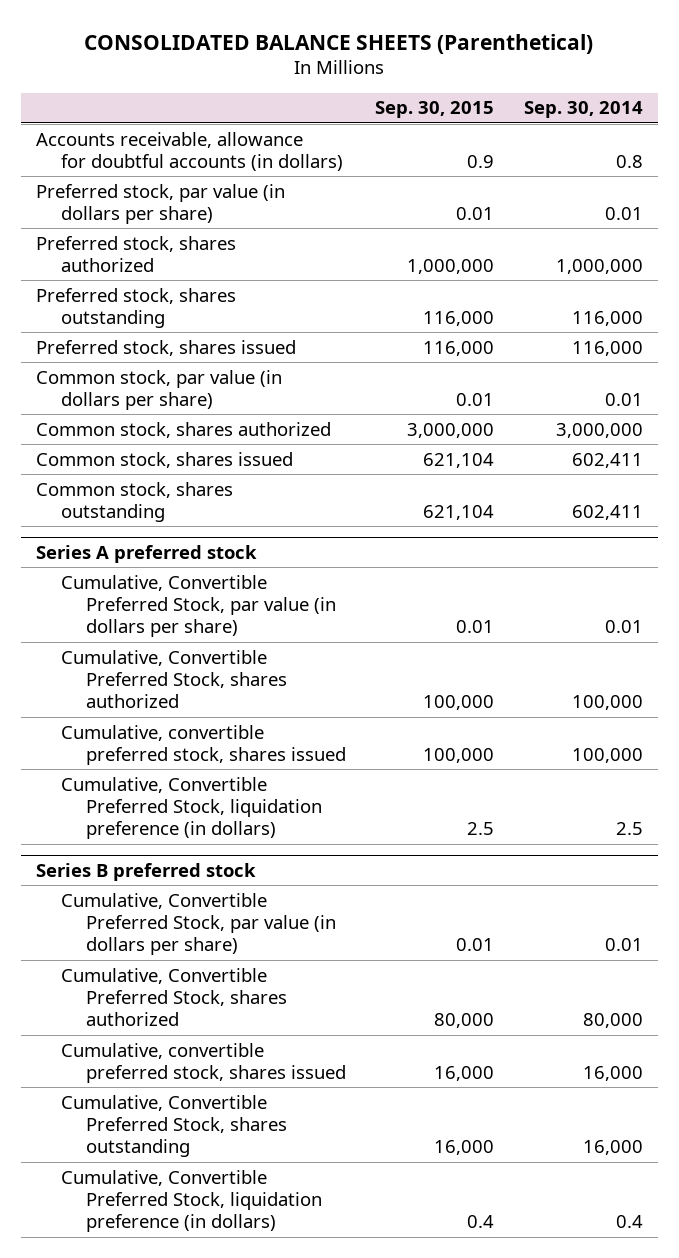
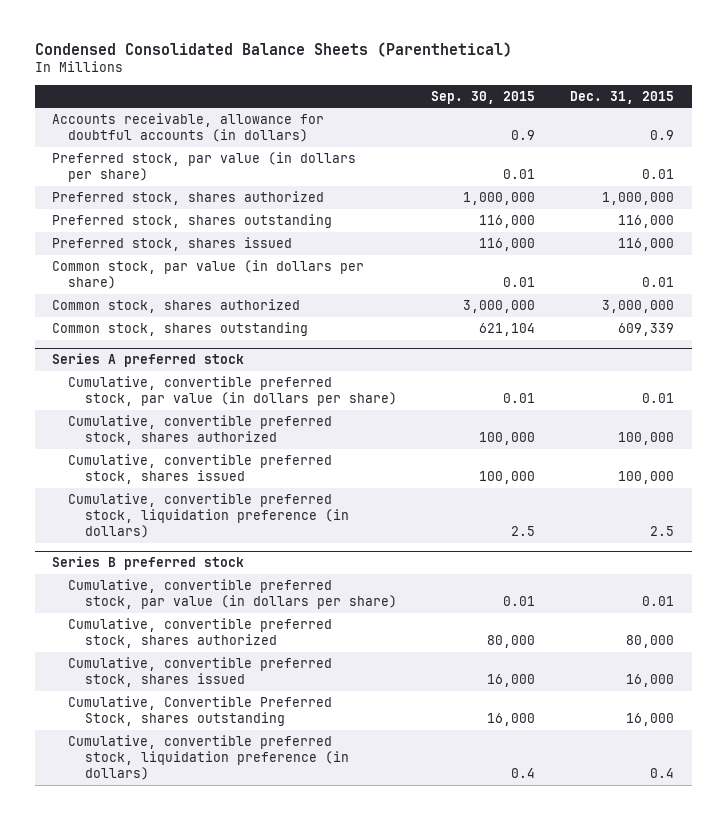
[84,33,594,54] CONSOLIDATED BALANCE SHEETS (Parenthetical) -> [34,41,512,57] Condensed Consolidated Balance Sheets (Parenthetical)
[523,101,643,119] Sep. 30, 2014 -> none
none -> [570,90,675,104] Dec. 31, 2015
[35,451,293,468] Common stock, shares issued -> none
[60,574,336,638] Cumulative, Convertible Preferred Stock, par value (in dollars per share) -> [68,375,397,407] Cumulative, convertible preferred stock, par value (in dollars per share)
[60,649,287,709] Cumulative, Convertible Preferred Stock, shares authorized -> [68,414,333,446] Cumulative, convertible preferred stock, shares authorized
[60,776,322,840] Cumulative, Convertible Preferred Stock, liquidation preference (in dollars) -> [68,492,349,539] Cumulative, convertible preferred stock, liquidation preference (in dollars)
[60,892,336,956] Cumulative, Convertible Preferred Stock, par value (in dollars per share) -> [68,578,397,610] Cumulative, convertible preferred stock, par value (in dollars per share)
[60,967,287,1027] Cumulative, Convertible Preferred Stock, shares authorized -> [68,617,333,649] Cumulative, convertible preferred stock, shares authorized
[60,1169,322,1233] Cumulative, Convertible Preferred Stock, liquidation preference (in dollars) -> [68,734,349,781] Cumulative, convertible preferred stock, liquidation preference (in dollars)

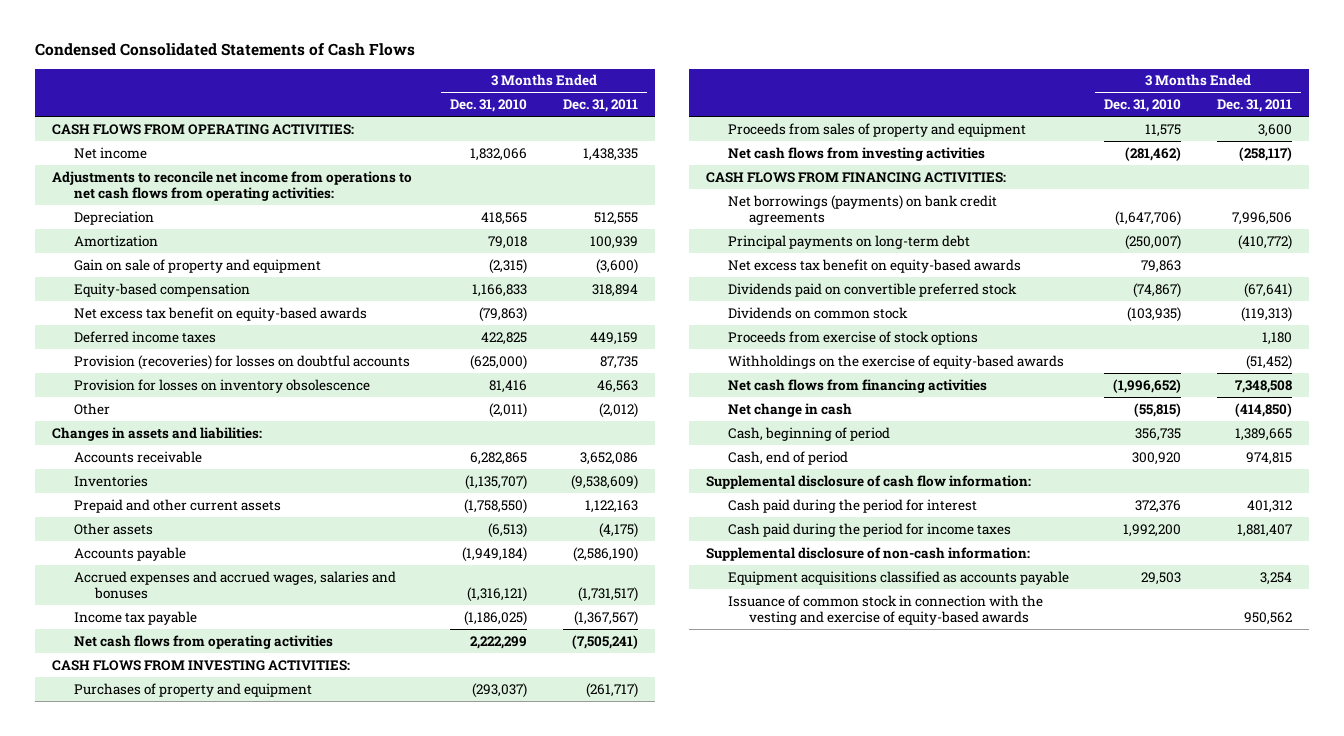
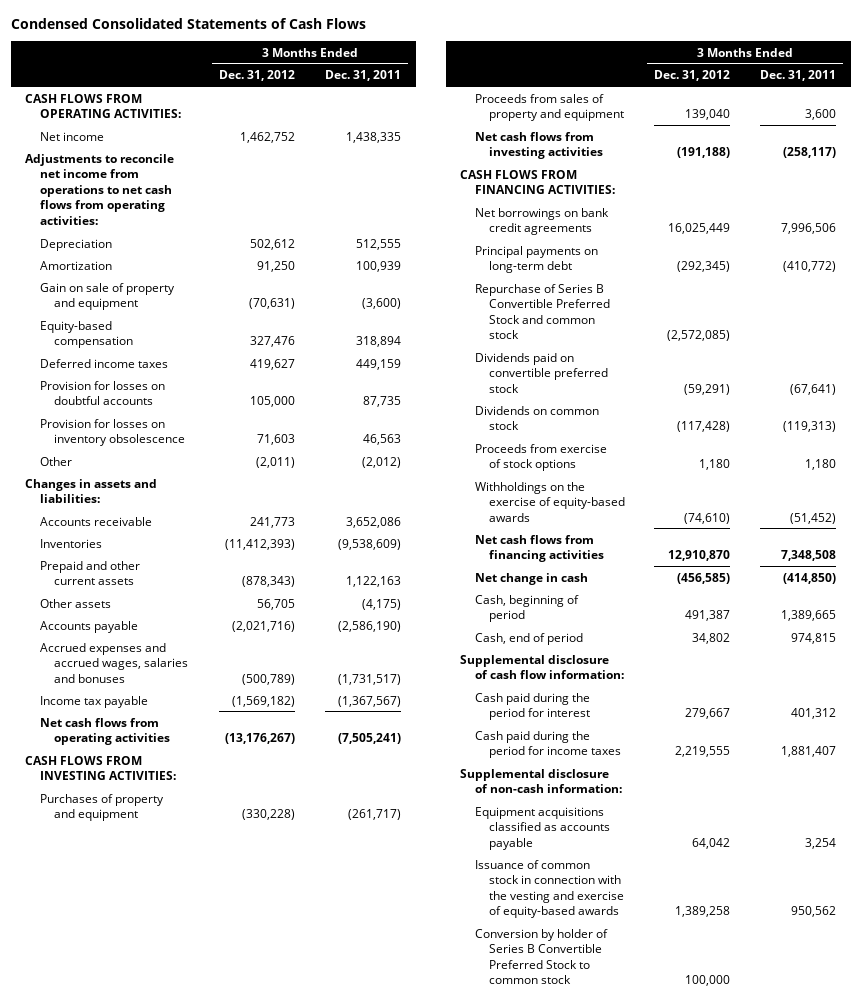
[450,99,528,113] Dec. 31, 2010 -> none
none -> [219,70,296,82] Dec. 31, 2012
[73,306,367,321] Net excess tax benefit on equity-based awards -> none
[73,354,410,370] Provision (recoveries) for losses on doubtful accounts -> [39,380,165,406] Provision for losses on doubtful accounts
[727,194,997,226] Net borrowings (payments) on bank credit agreements -> [474,207,609,236] Net borrowings on bank credit agreements
[727,258,1021,273] Net excess tax benefit on equity-based awards -> none
none -> [474,283,610,340] Repurchase of Series B Convertible Preferred Stock and common stock
none -> [474,928,608,985] Conversion by holder of Series B Convertible Preferred Stock to common stock

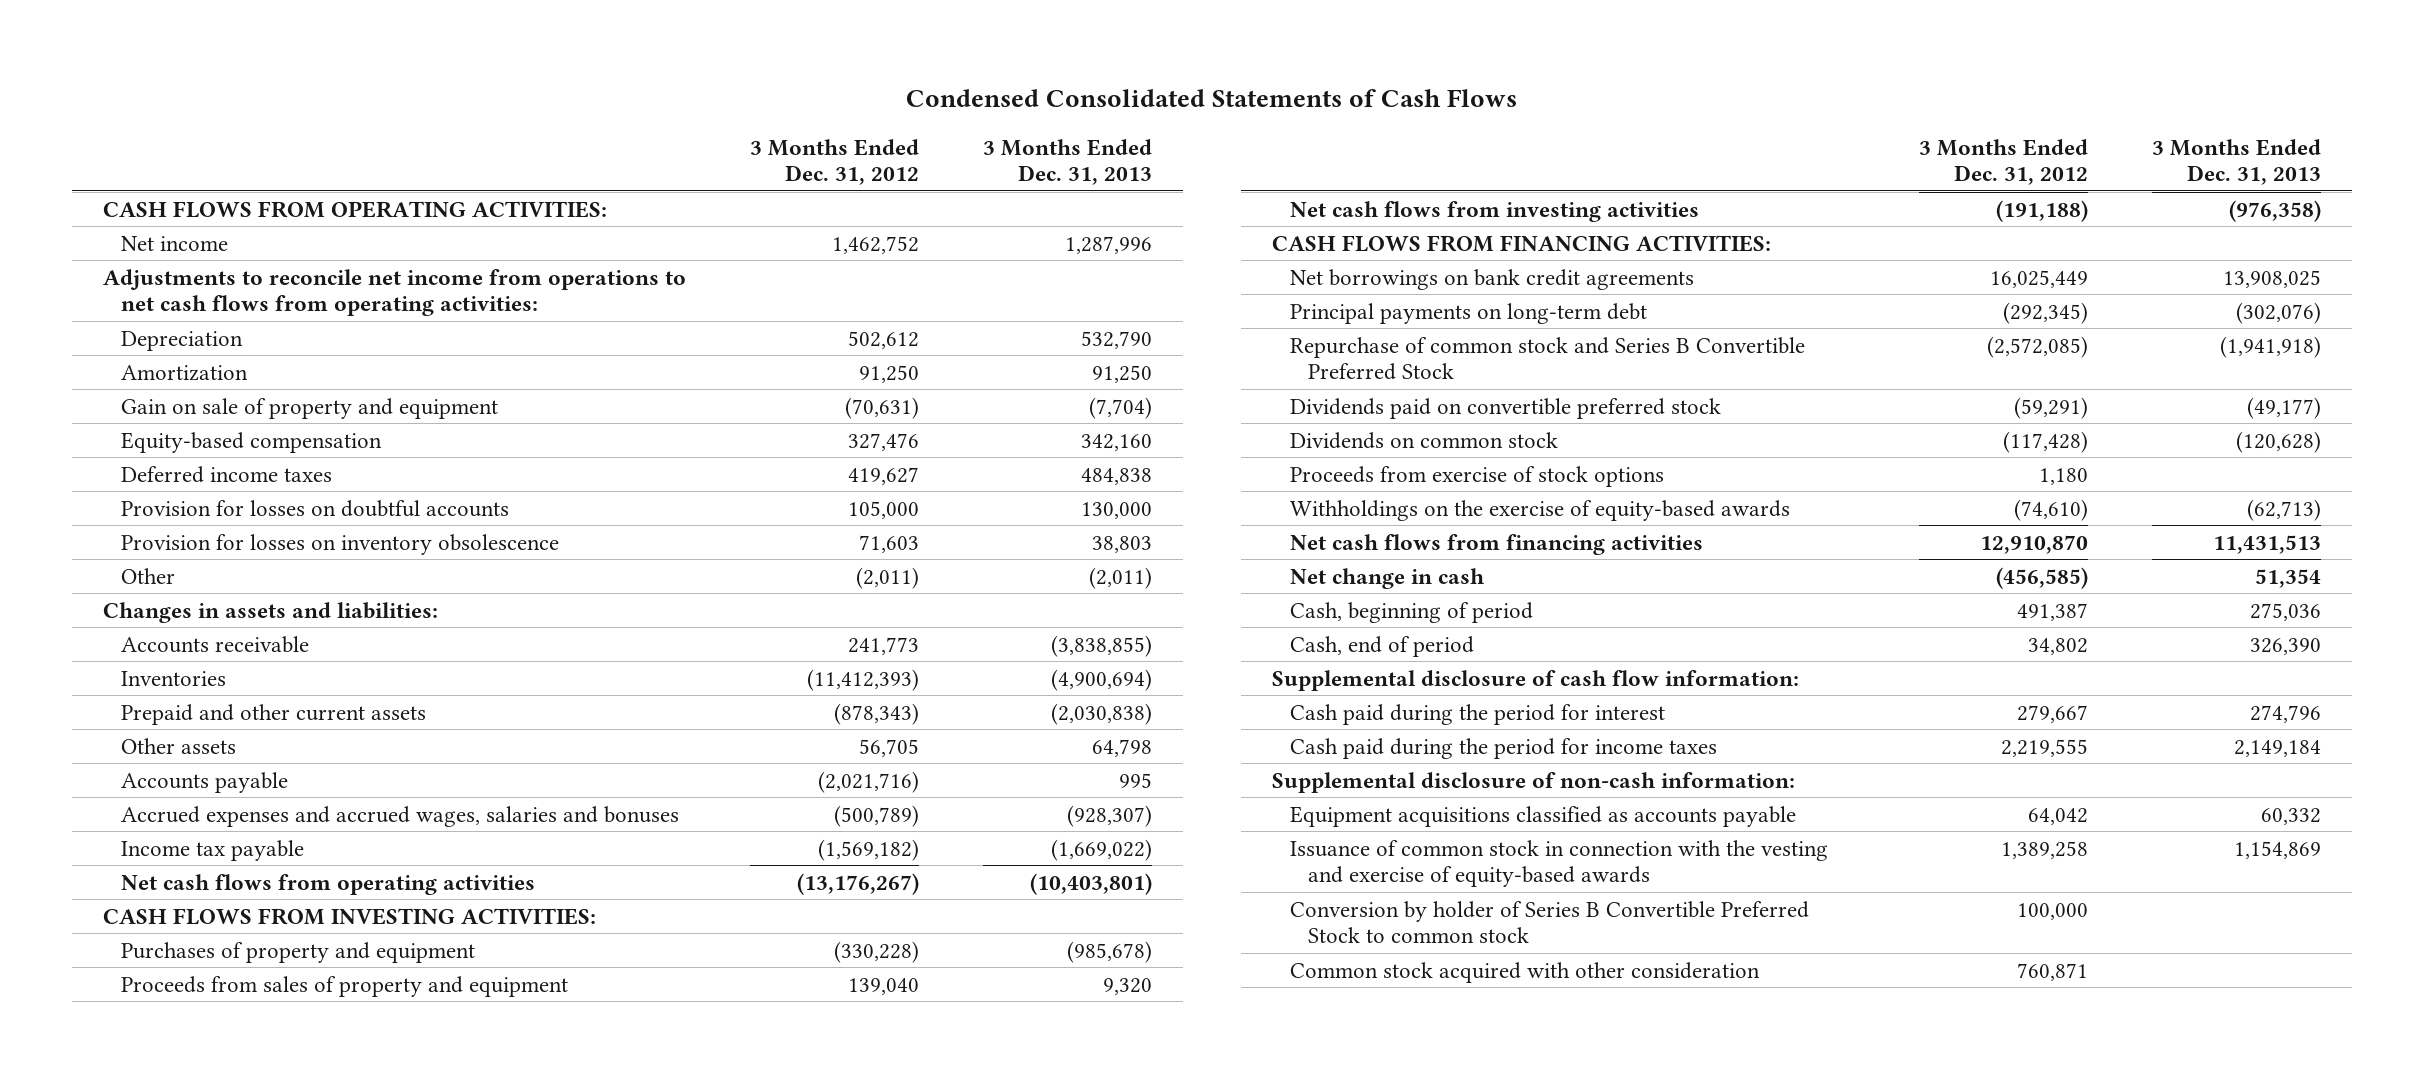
[324,70,401,82] Dec. 31, 2011 -> none
none -> [982,138,1152,186] 3 Months Ended Dec. 31, 2013
[474,283,610,340] Repurchase of Series B Convertible Preferred Stock and common stock -> [1290,336,1806,381] Repurchase of common stock and Series B Convertible Preferred Stock
none -> [1290,961,1761,983] Common stock acquired with other consideration

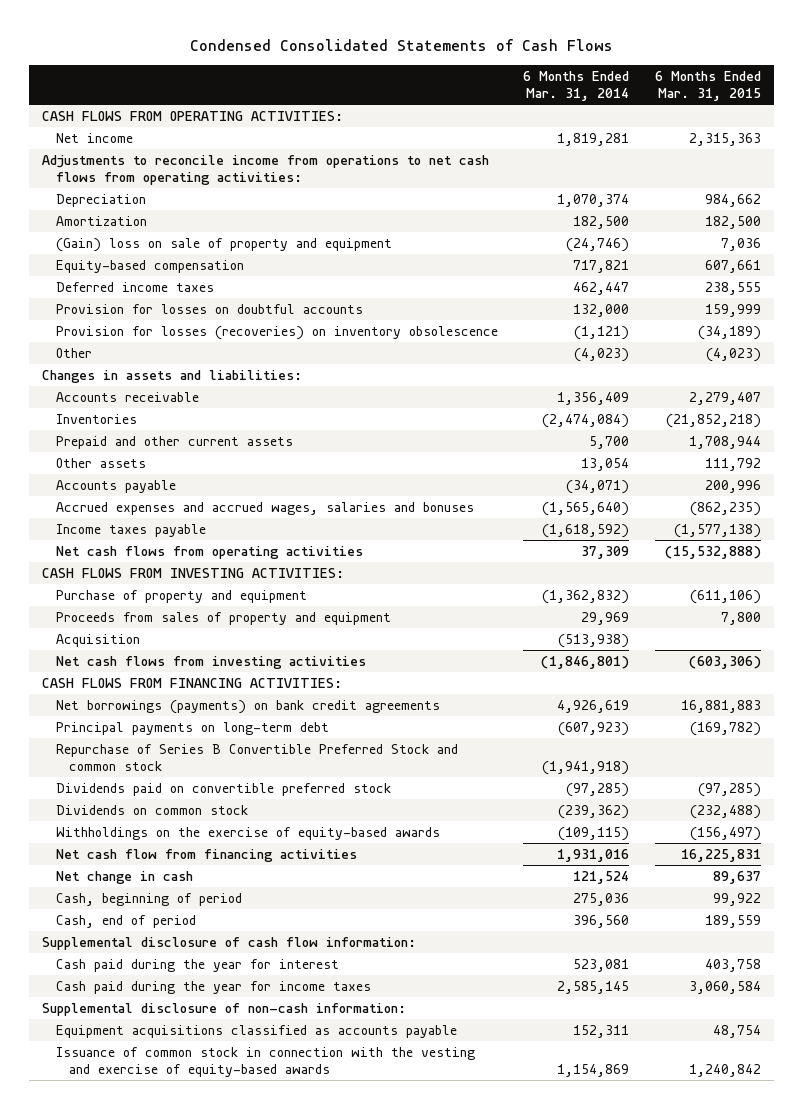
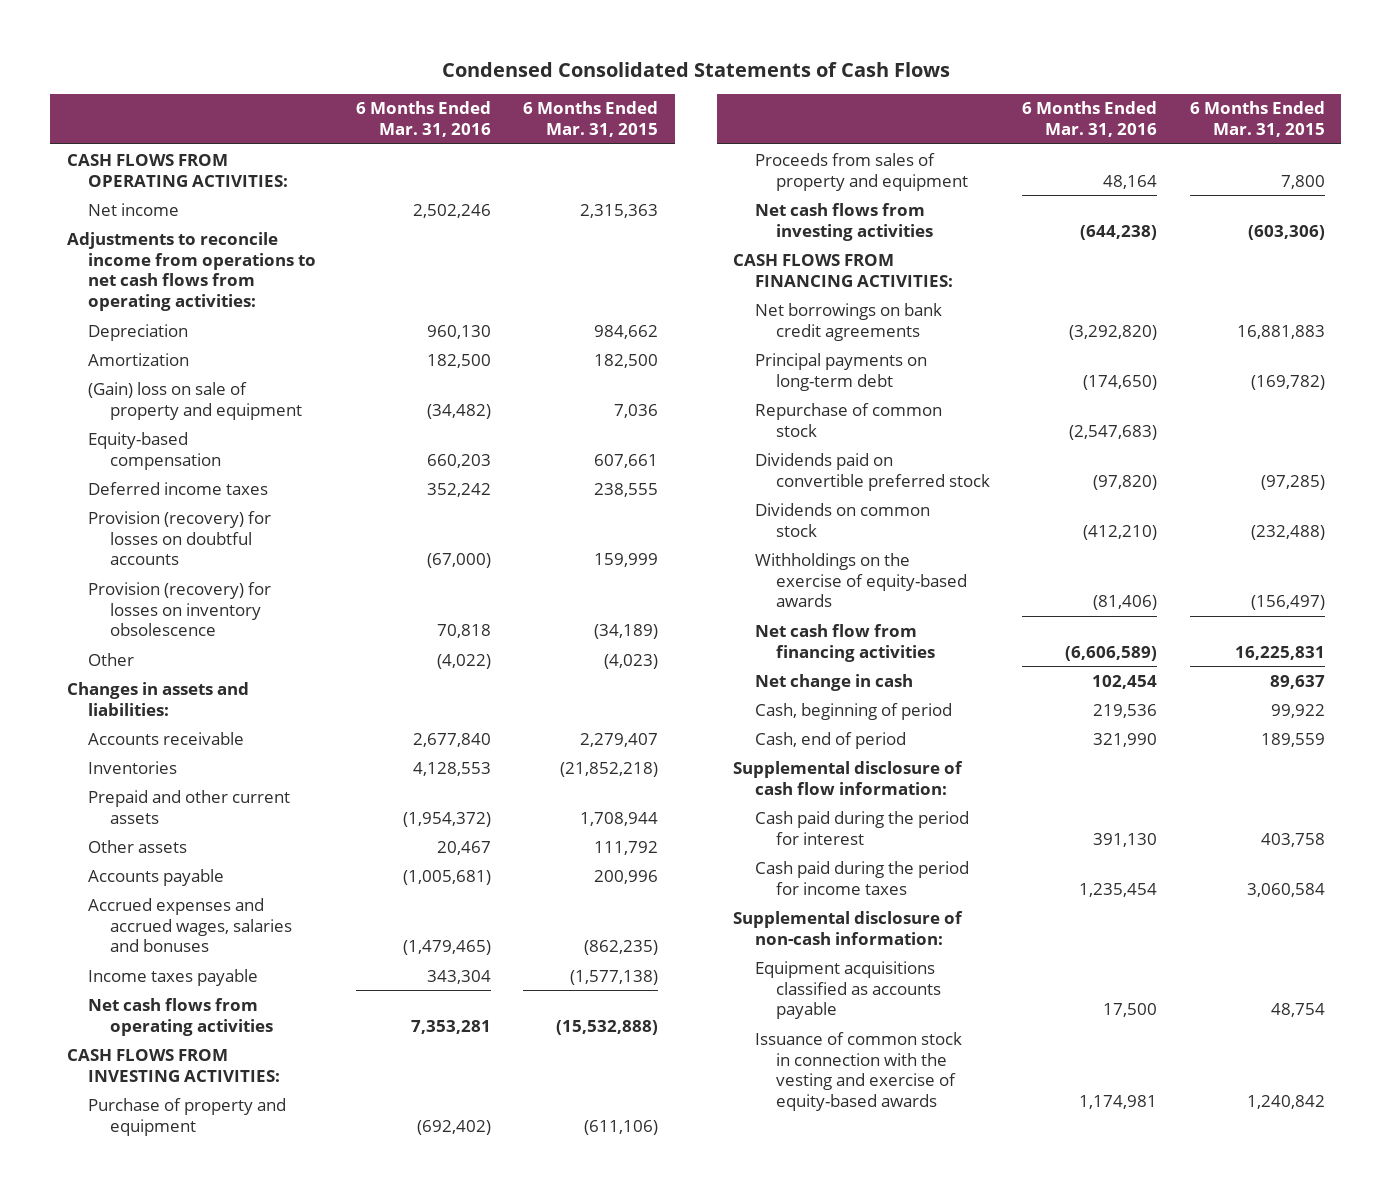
[523,71,630,101] 6 Months Ended Mar. 31, 2014 -> none
none -> [356,101,492,138] 6 Months Ended Mar. 31, 2016
[55,304,363,315] Provision for losses on doubtful accounts -> [88,510,272,566] Provision (recovery) for losses on doubtful accounts
[55,326,498,341] Provision for losses (recoveries) on inventory obsolescence -> [88,581,272,637] Provision (recovery) for losses on inventory obsolescence
[55,634,140,648] Acquisition -> none
[55,700,440,715] Net borrowings (payments) on bank credit agreements -> [754,302,942,341] Net borrowings on bank credit agreements
[55,744,458,771] Repurchase of Series B Convertible Preferred Stock and common stock -> none
none -> [754,402,942,437] Repurchase of common stock
[55,959,339,973] Cash paid during the year for interest -> [754,810,969,845] Cash paid during the period for interest
[55,981,371,995] Cash paid during the year for income taxes -> [754,860,969,895] Cash paid during the period for income taxes

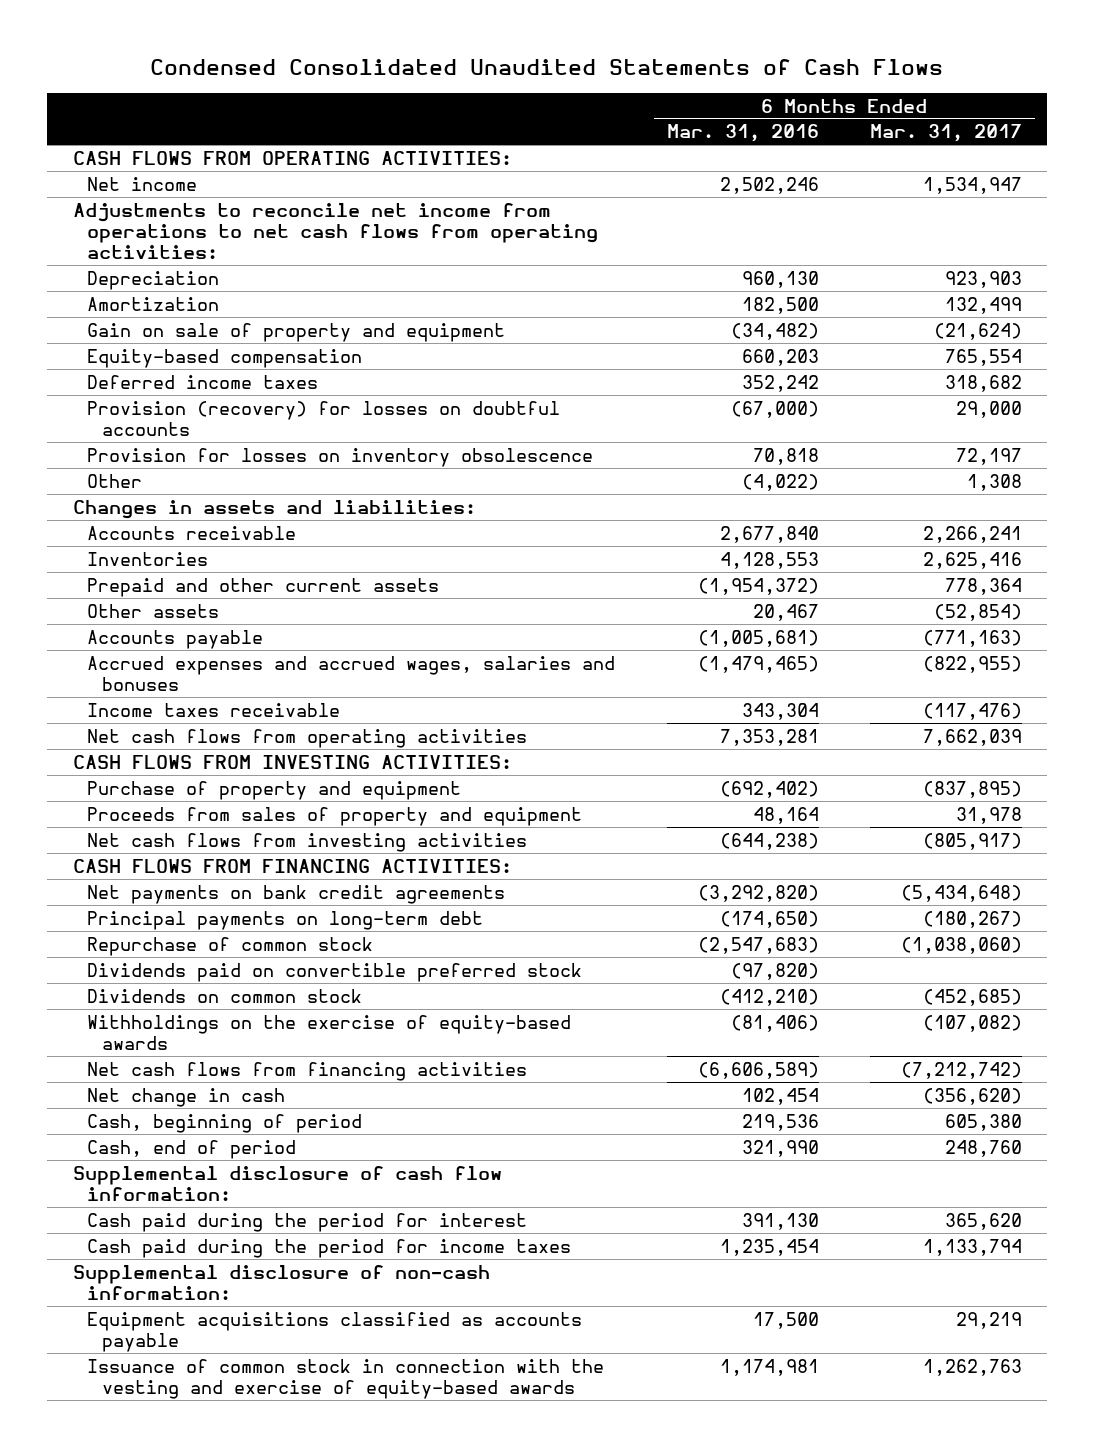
[441,61,950,77] Condensed Consolidated Statements of Cash Flows -> [150,59,944,76] Condensed Consolidated Unaudited Statements of Cash Flows
[523,101,659,138] 6 Months Ended Mar. 31, 2015 -> none
none -> [869,124,1022,143] Mar. 31, 2017
[66,231,317,312] Adjustments to reconcile income from operations to net cash flows from operating activities: -> [72,202,599,259] Adjustments to reconcile net income from operations to net cash flows from operating activities:
[88,381,302,420] (Gain) loss on sale of property and equipment -> [87,322,506,342] Gain on sale of property and equipment
[88,581,272,637] Provision (recovery) for losses on inventory obsolescence -> [87,447,594,467] Provision for losses on inventory obsolescence
[88,968,259,986] Income taxes payable -> [87,702,341,717] Income taxes receivable
[754,302,942,341] Net borrowings on bank credit agreements -> [87,884,506,904] Net payments on bank credit agreements
[754,623,936,662] Net cash flow from financing activities -> [87,1061,528,1081] Net cash flows from financing activities

